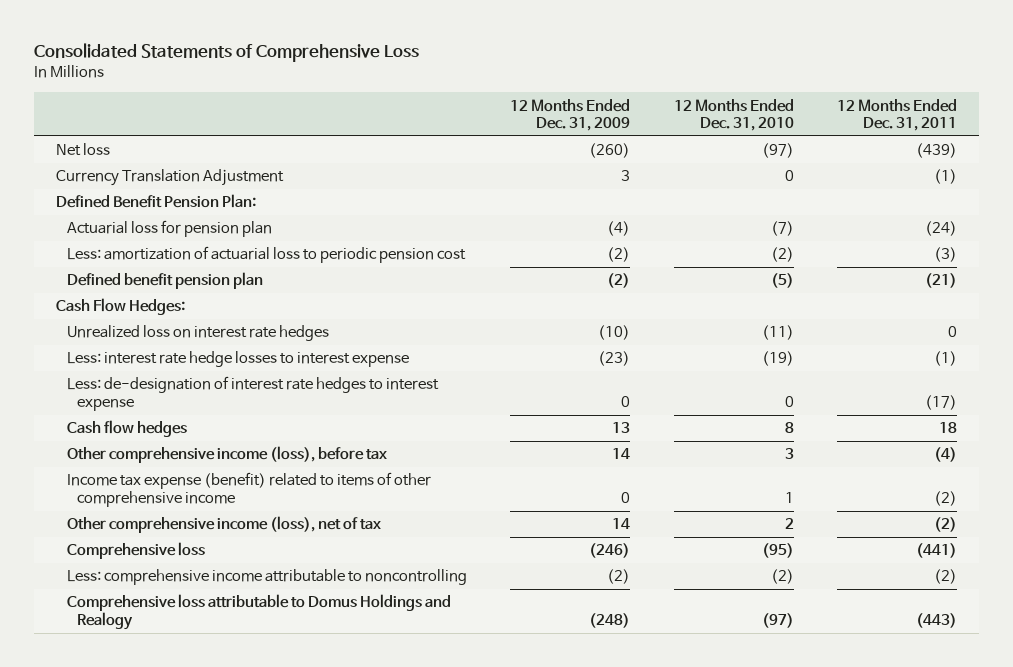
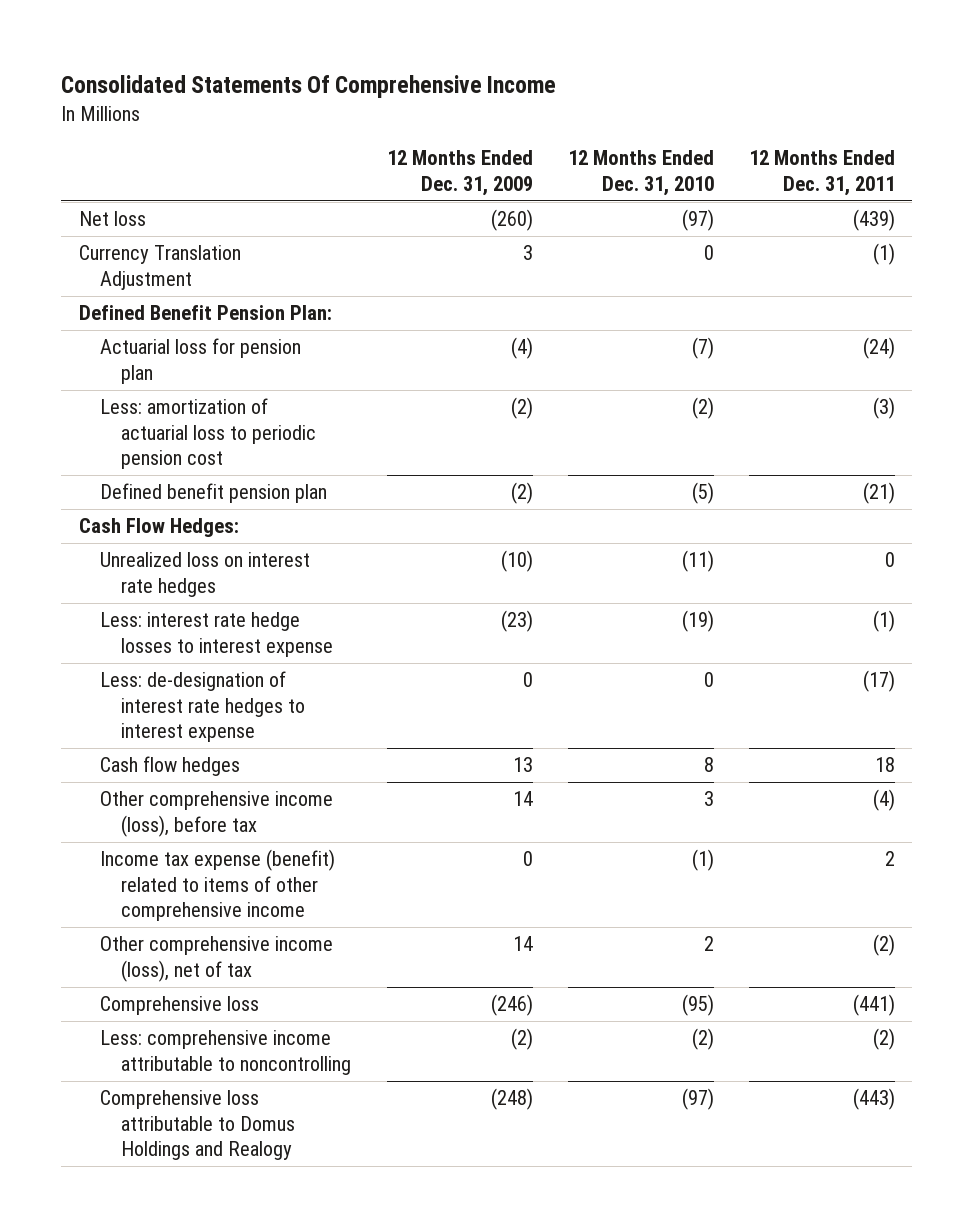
[34,43,420,63] Consolidated Statements of Comprehensive Loss -> [61,75,557,99] Consolidated Statements Of Comprehensive Income
[784,492,794,504] 1 -> [691,849,714,872] (1)
[934,491,958,507] (2) -> [884,851,895,867] 2

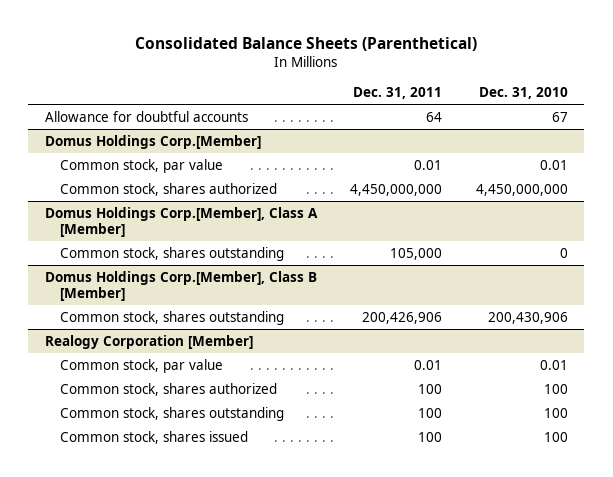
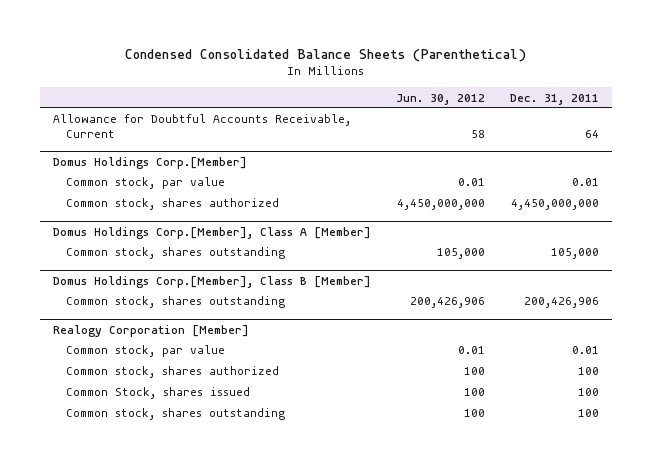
[135,37,478,52] Consolidated Balance Sheets (Parenthetical) -> [125,49,527,63] Condensed Consolidated Balance Sheets (Parenthetical)
[478,87,568,100] Dec. 31, 2010 -> none
none -> [396,93,486,105] Jun. 30, 2012
[45,110,249,122] Allowance for doubtful accounts -> [53,114,352,139] Allowance for Doubtful Accounts Receivable, Current
none -> [65,387,250,400] Common Stock, shares issued
[60,430,249,444] Common stock, shares issued -> none

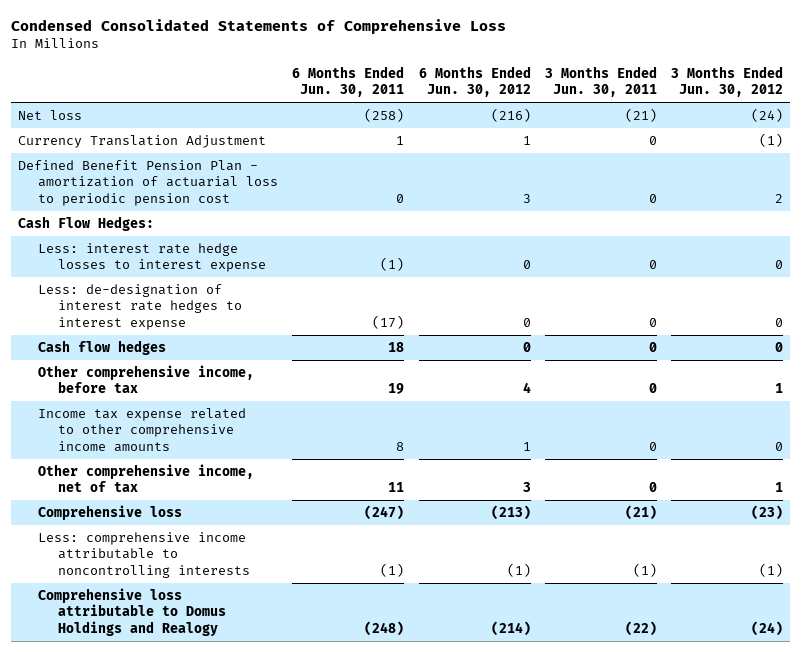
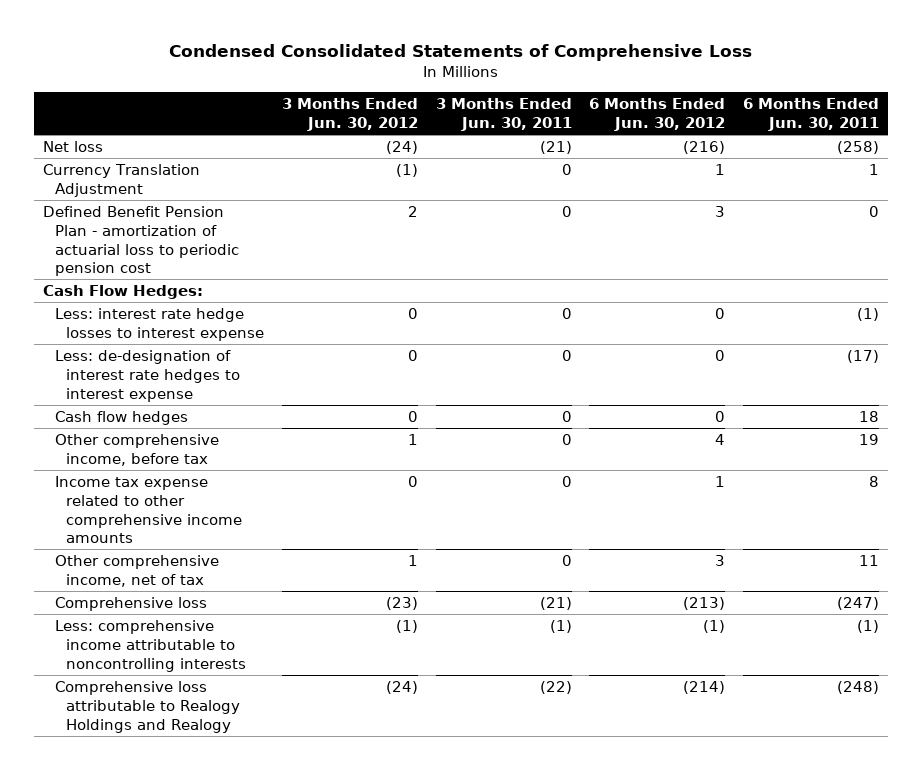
[38,587,227,636] Comprehensive loss attributable to Domus Holdings and Realogy -> [54,680,241,733] Comprehensive loss attributable to Realogy Holdings and Realogy

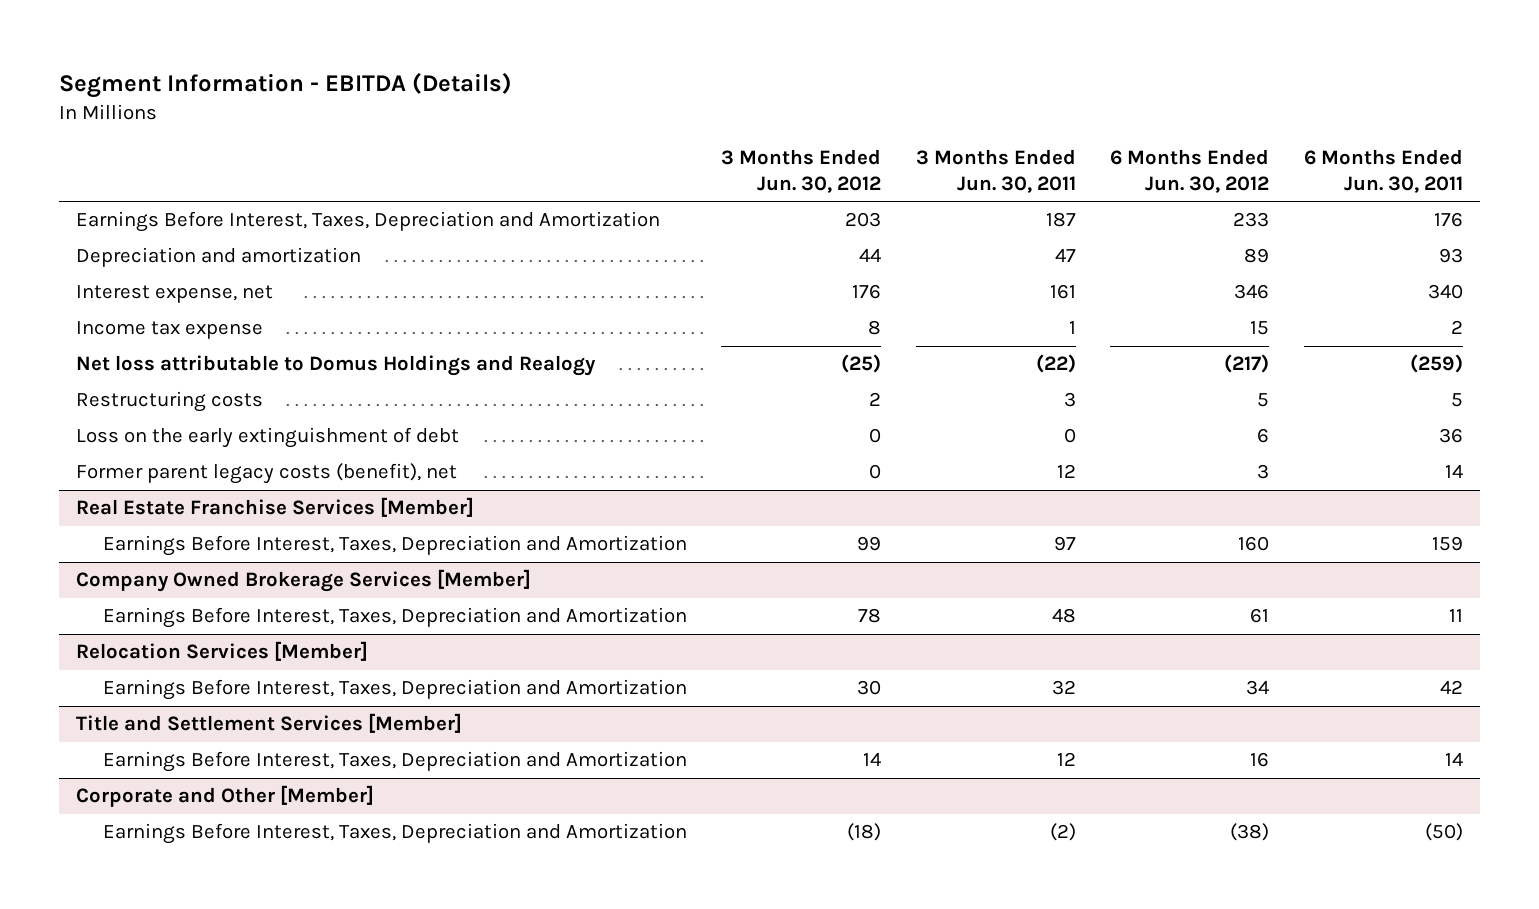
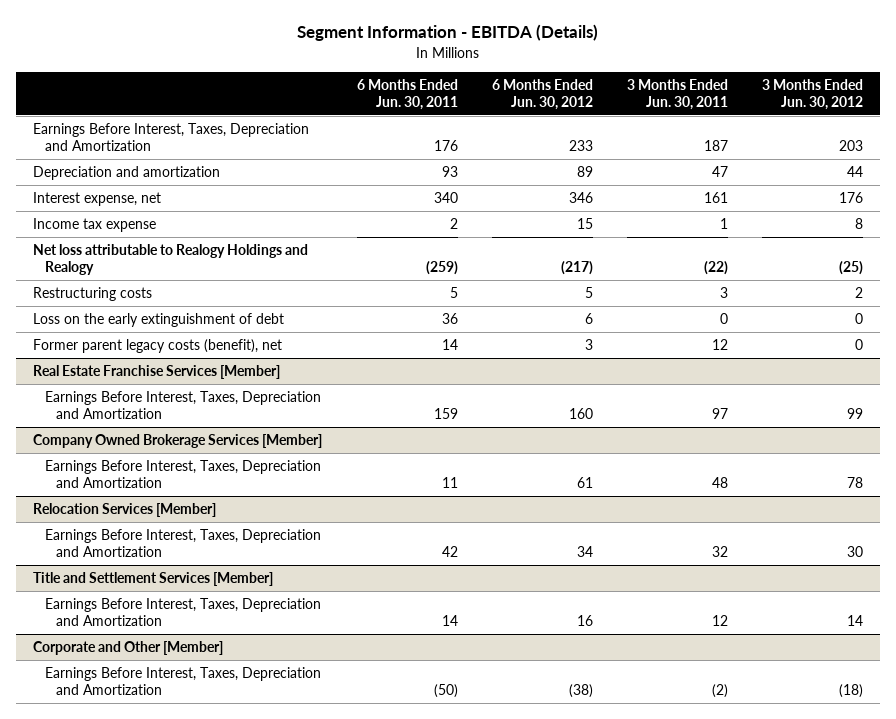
[75,355,596,377] Net loss attributable to Domus Holdings and Realogy -> [33,244,309,275] Net loss attributable to Realogy Holdings and Realogy

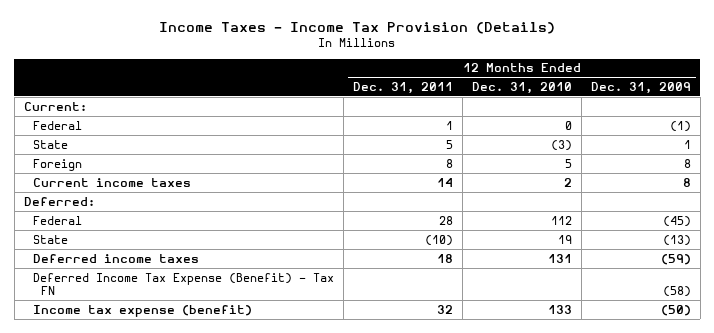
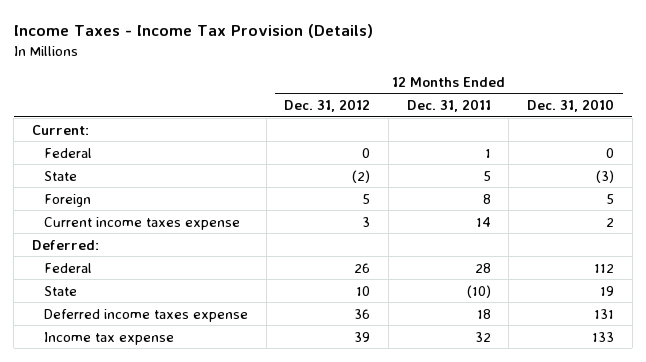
[590,81,691,94] Dec. 31, 2009 -> none
none -> [284,99,371,113] Dec. 31, 2012
[32,177,191,187] Current income taxes -> [43,216,240,230] Current income taxes expense
[32,272,334,295] Deferred Income Tax Expense (Benefit) - Tax FN -> none
[32,253,199,263] Deferred income taxes -> [43,308,248,322] Deferred income taxes expense
[32,304,252,317] Income tax expense (benefit) -> [43,331,174,345] Income tax expense

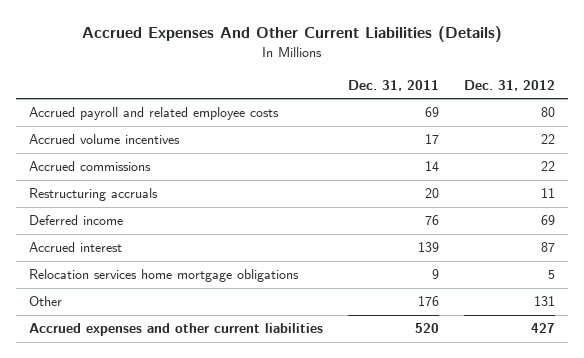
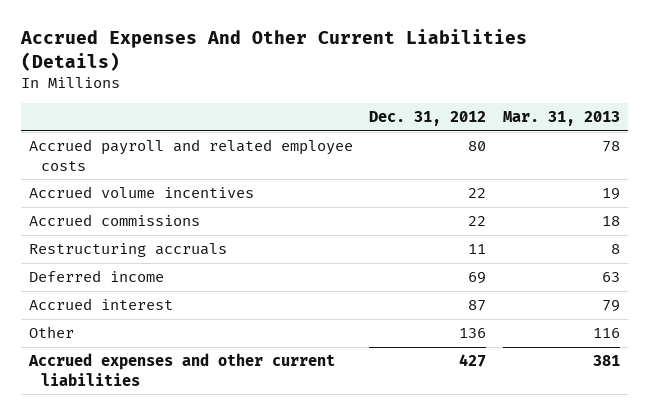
[347,79,439,91] Dec. 31, 2011 -> none
none -> [503,111,621,127] Mar. 31, 2013
[28,269,299,283] Relocation services home mortgage obligations -> none
[534,296,556,307] 131 -> [459,328,487,339] 136

